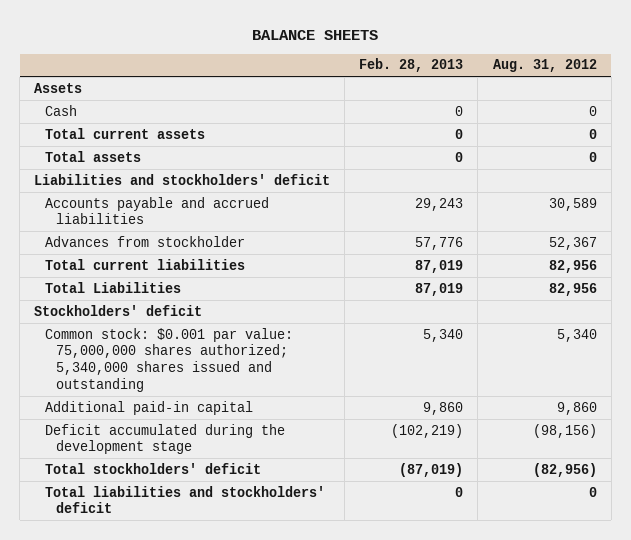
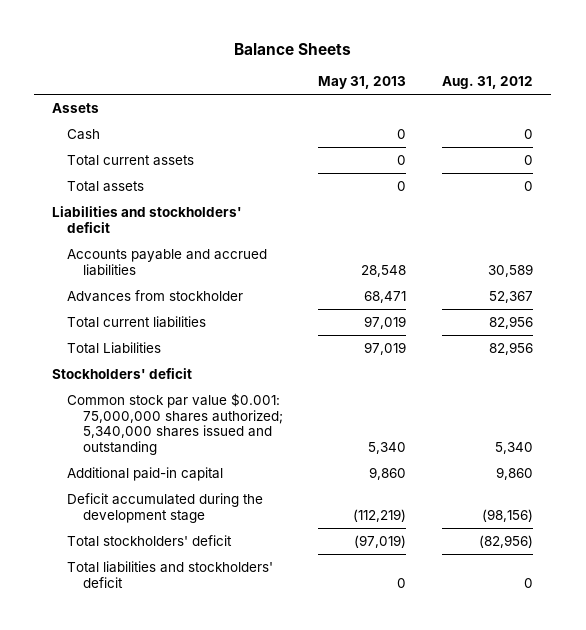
[252,30,379,41] BALANCE SHEETS -> [233,42,351,55] Balance Sheets
[359,58,464,73] Feb. 28, 2013 -> none
none -> [318,75,407,89] May 31, 2013
[45,327,294,392] Common stock: $0.001 par value: 75,000,000 shares authorized; 5,340,000 shares issued and outstanding -> [67,392,283,456] Common stock par value $0.001: 75,000,000 shares authorized; 5,340,000 shares issued and outstanding

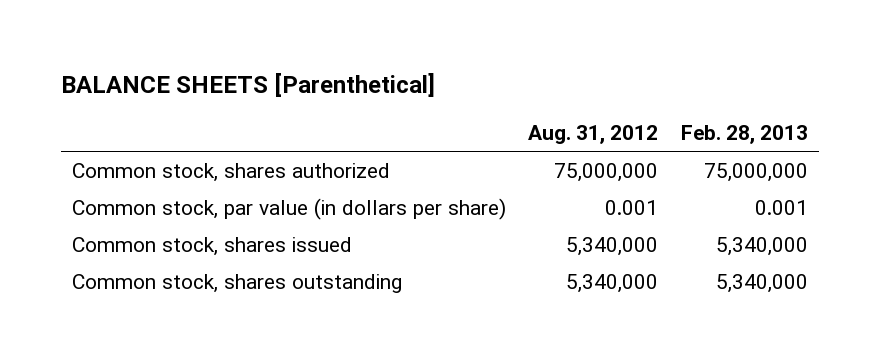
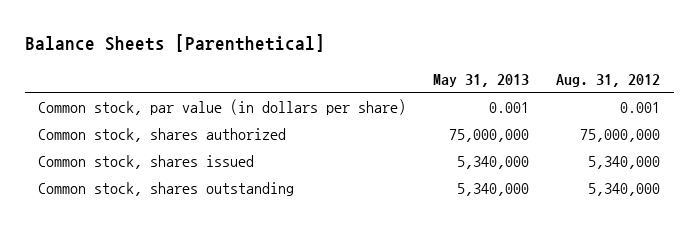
[60,73,435,98] BALANCE SHEETS [Parenthetical] -> [24,34,325,53] Balance Sheets [Parenthetical]
[680,125,808,145] Feb. 28, 2013 -> none
none -> [433,73,530,87] May 31, 2013
[72,162,391,182] Common stock, shares authorized -> [38,127,287,142] Common stock, shares authorized

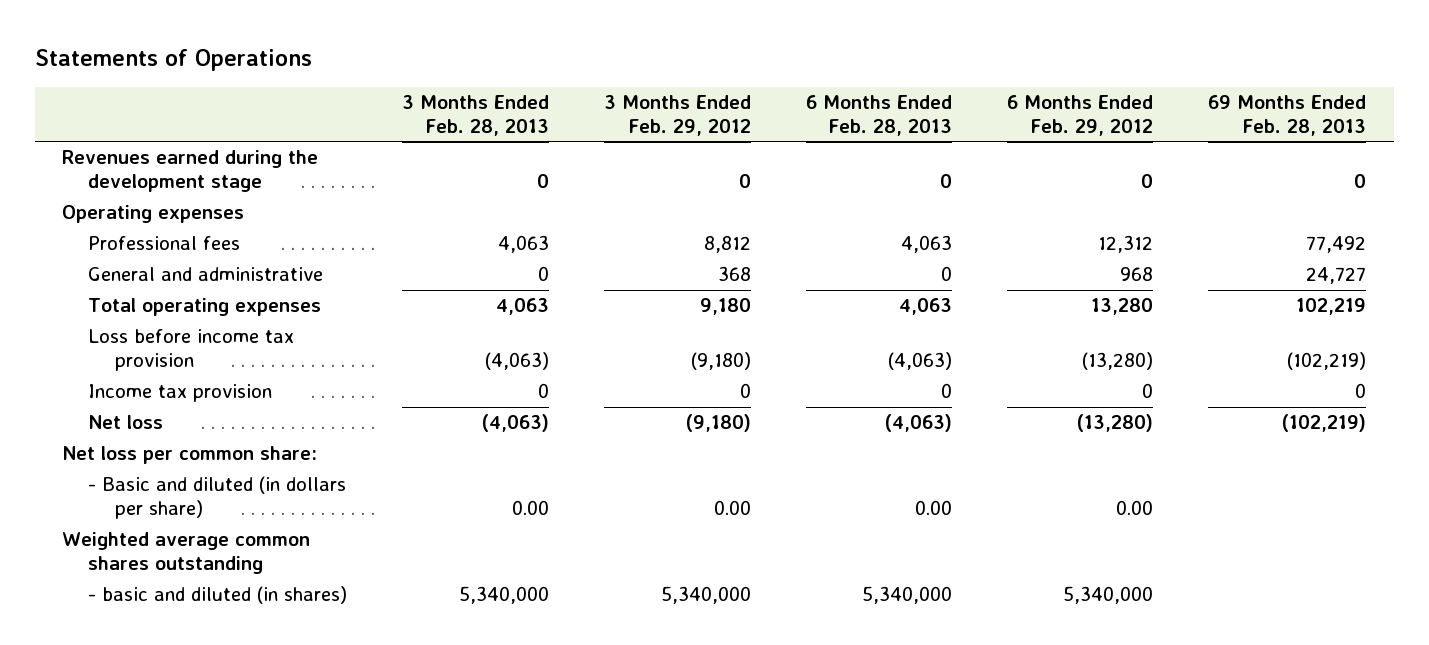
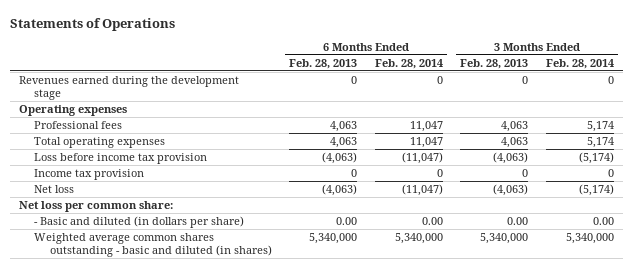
[604,94,752,136] 3 Months Ended Feb. 29, 2012 -> none
[1007,94,1154,136] 6 Months Ended Feb. 29, 2012 -> none
[1208,94,1367,136] 69 Months Ended Feb. 28, 2013 -> none
none -> [374,58,443,69] Feb. 28, 2014
none -> [546,58,615,69] Feb. 28, 2014
[88,267,324,282] General and administrative -> none
[62,532,311,575] Weighted average common shares outstanding -> none
[88,586,348,605] - basic and diluted (in shares) -> [34,233,272,258] Weighted average common shares outstanding - basic and diluted (in shares)

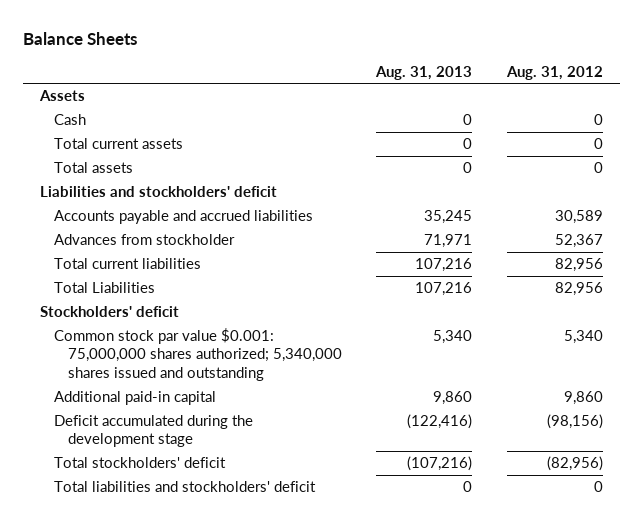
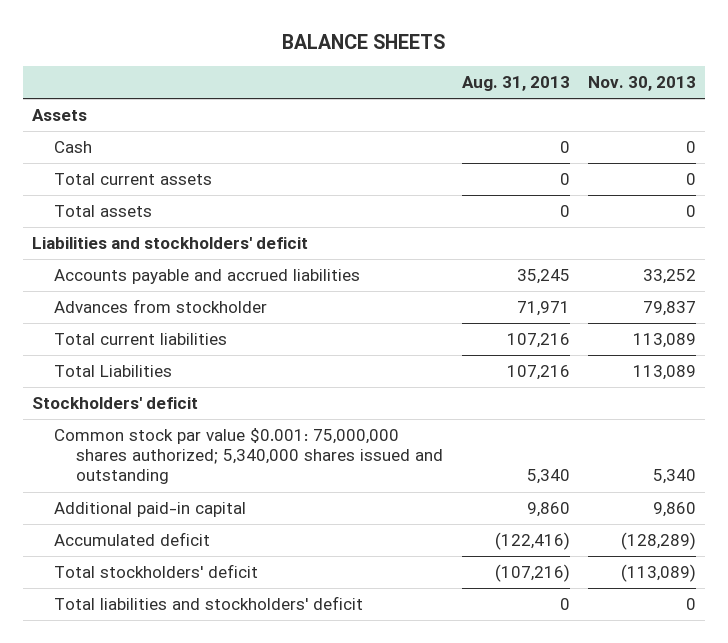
[23,32,138,46] Balance Sheets -> [282,34,446,50] BALANCE SHEETS
[505,65,603,80] Aug. 31, 2012 -> none
none -> [588,76,697,92] Nov. 30, 2013
[54,414,254,448] Deficit accumulated during the development stage -> [54,532,211,547] Accumulated deficit

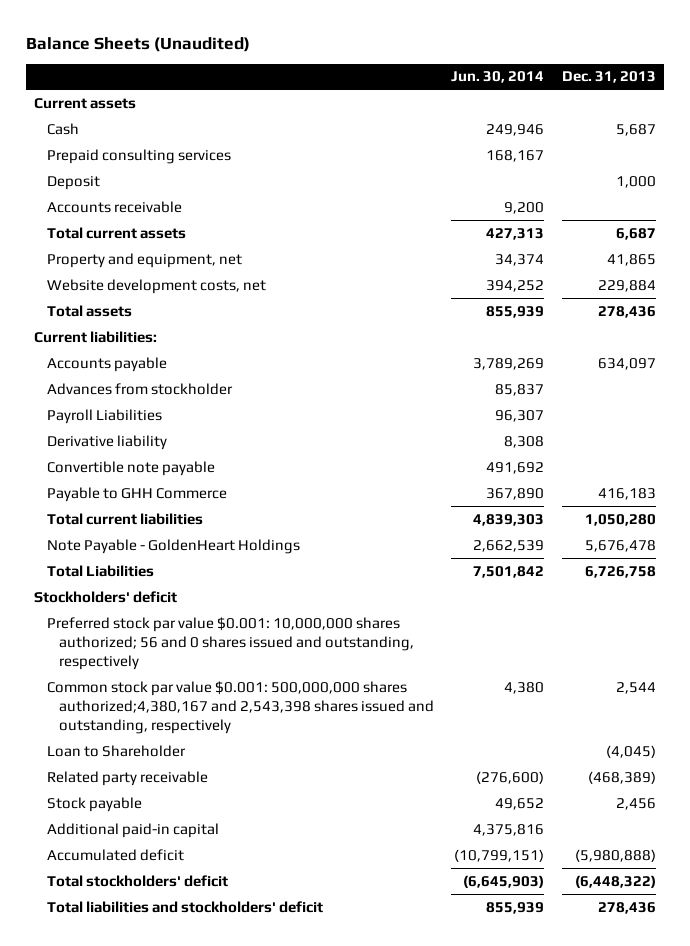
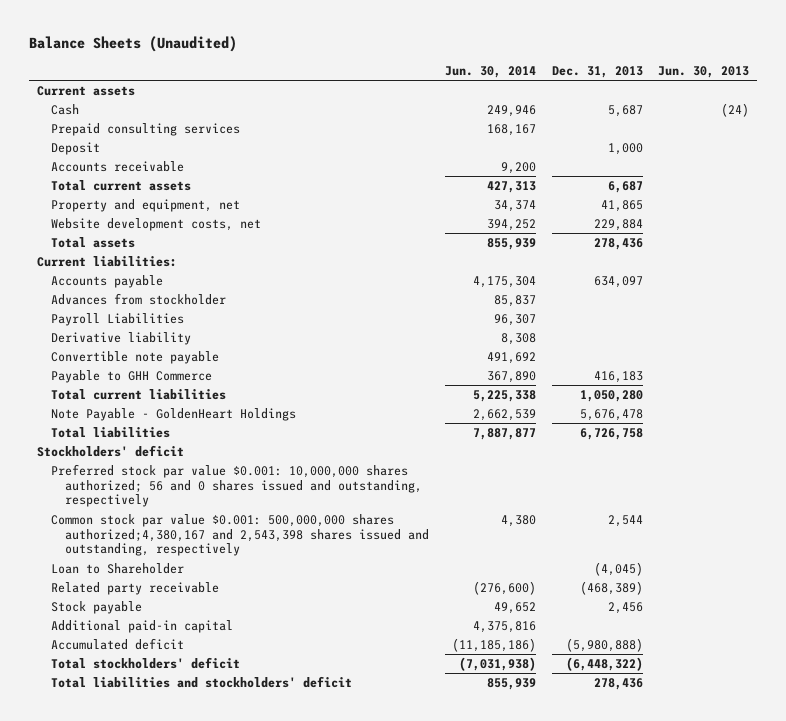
none -> [658,66,750,79] Jun. 30, 2013
[473,357,545,370] 3,789,269 -> [472,276,536,289] 4,175,304
[473,513,545,526] 4,839,303 -> [472,390,536,403] 5,225,338
[46,564,154,577] Total Liabilities -> [50,427,170,439] Total liabilities
[473,565,545,578] 7,501,842 -> [472,428,536,441] 7,887,877
[454,848,545,862] (10,799,151) -> [451,638,536,653] (11,185,186)
[463,874,545,888] (6,645,903) -> [458,657,536,672] (7,031,938)

